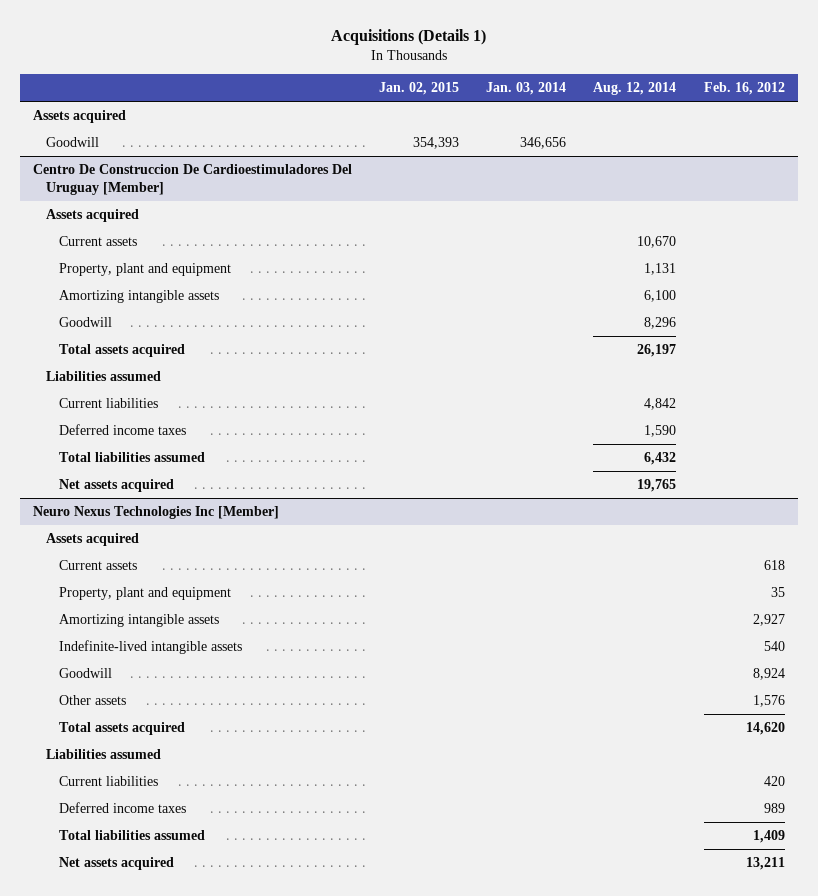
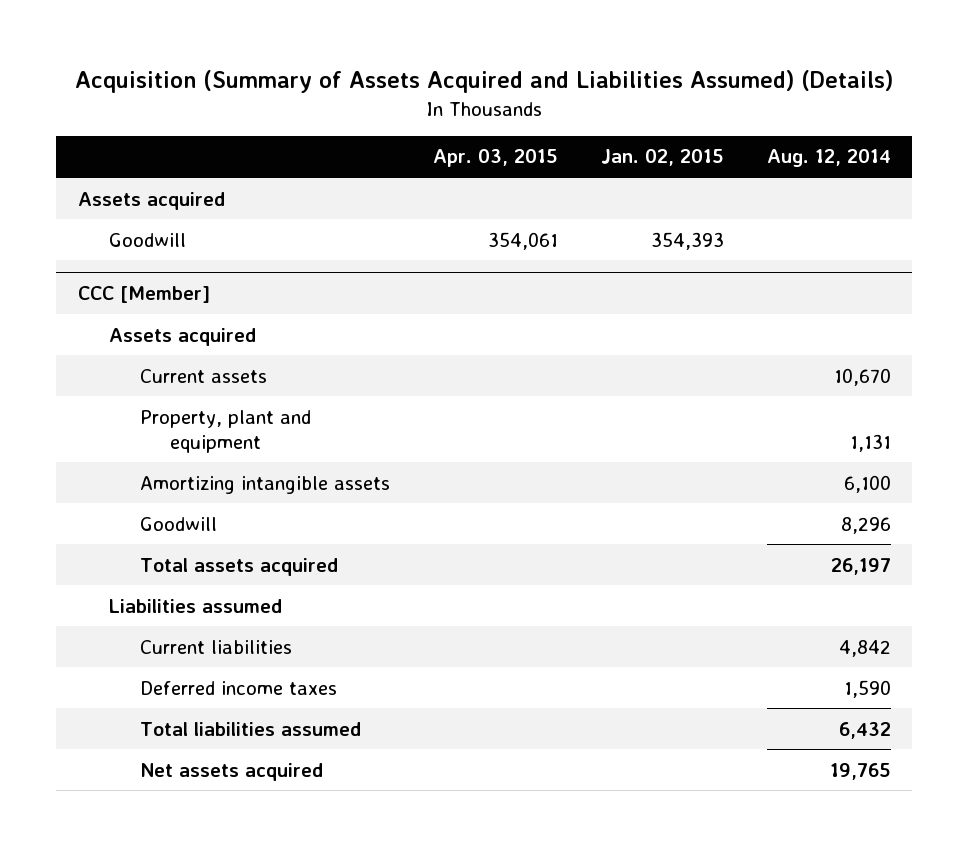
[330,29,486,46] Acquisitions (Details 1) -> [75,69,894,93] Acquisition (Summary of Assets Acquired and Liabilities Assumed) (Details)
[486,81,567,95] Jan. 03, 2014 -> none
[703,81,785,95] Feb. 16, 2012 -> none
none -> [432,149,558,168] Apr. 03, 2015
[33,164,353,196] Centro De Construccion De Cardioestimuladores Del Uruguay [Member] -> [77,286,210,304] CCC [Member]
[33,506,280,520] Neuro Nexus Technologies Inc [Member] -> none
[45,533,139,547] Assets acquired -> none
[58,560,137,571] Current assets -> none
[58,587,231,601] Property, plant and equipment -> none
[58,614,219,628] Amortizing intangible assets -> none
[58,640,242,655] Indefinite-lived intangible assets -> none
[58,668,112,679] Goodwill -> none
[58,695,126,706] Other assets -> none
[58,722,185,736] Total assets acquired -> none
[45,749,161,760] Liabilities assumed -> none
[58,776,158,787] Current liabilities -> none
[58,802,186,814] Deferred income taxes -> none
[58,830,205,841] Total liabilities assumed -> none
[58,857,174,871] Net assets acquired -> none

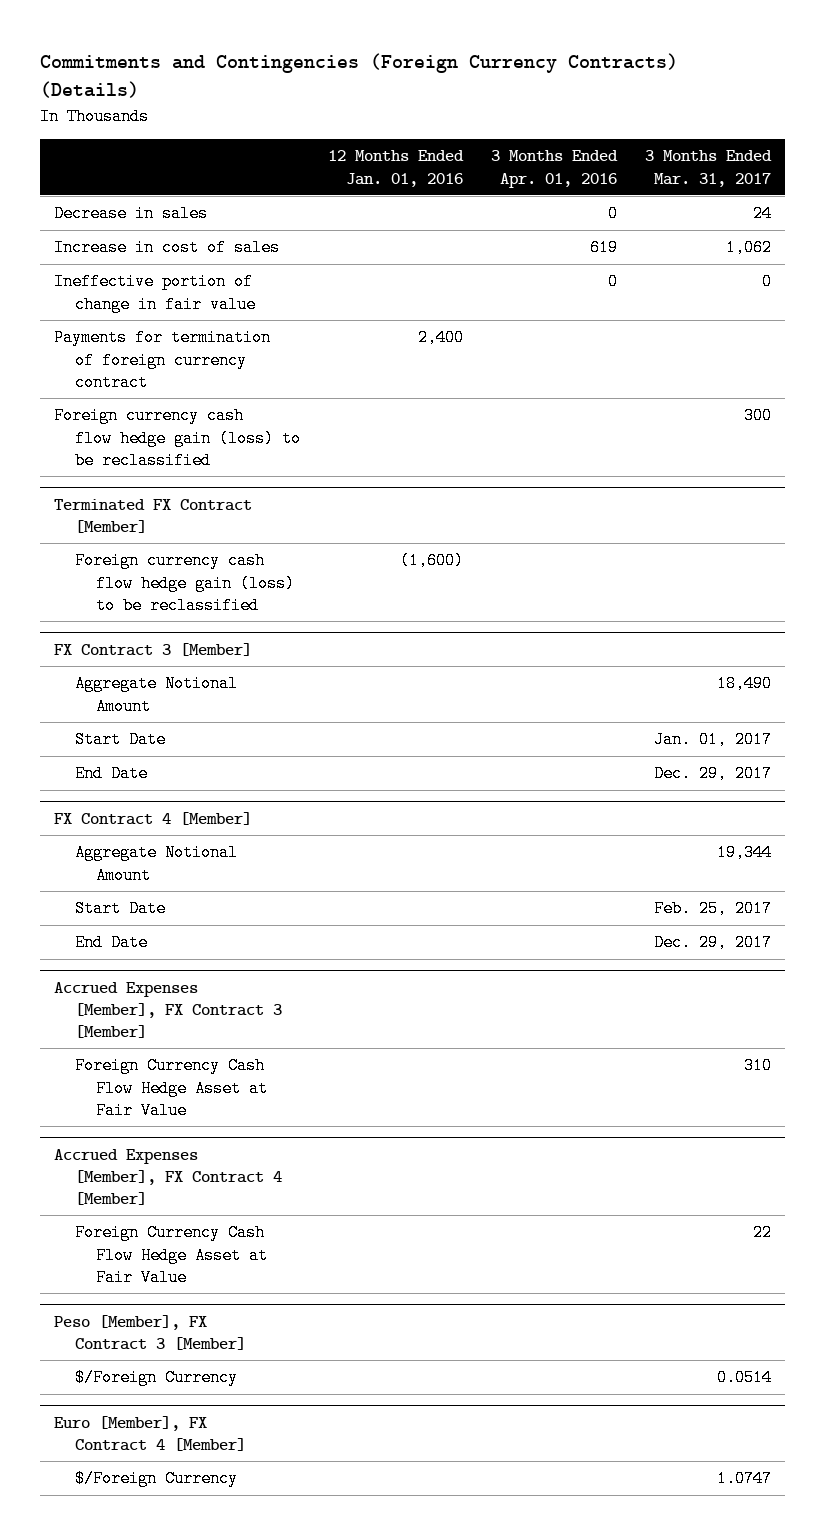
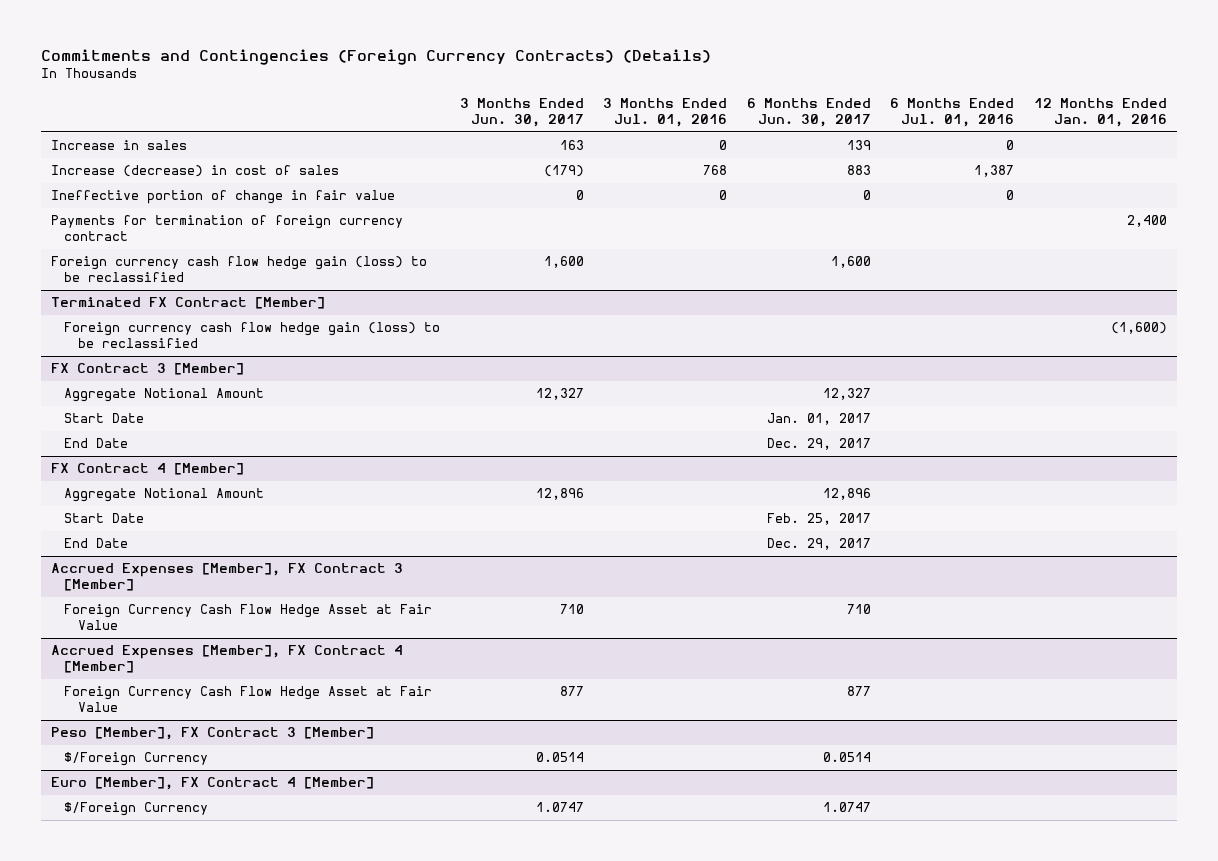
[490,150,618,188] 3 Months Ended Apr. 01, 2016 -> none
[644,150,772,187] 3 Months Ended Mar. 31, 2017 -> none
none -> [459,98,584,128] 3 Months Ended Jun. 30, 2017
none -> [603,98,728,128] 3 Months Ended Jul. 01, 2016
none -> [746,98,871,128] 6 Months Ended Jun. 30, 2017
none -> [890,98,1015,128] 6 Months Ended Jul. 01, 2016
[54,205,209,223] Decrease in sales -> [50,140,187,151] Increase in sales
[54,239,281,257] Increase in cost of sales -> [50,165,339,178] Increase (decrease) in cost of sales

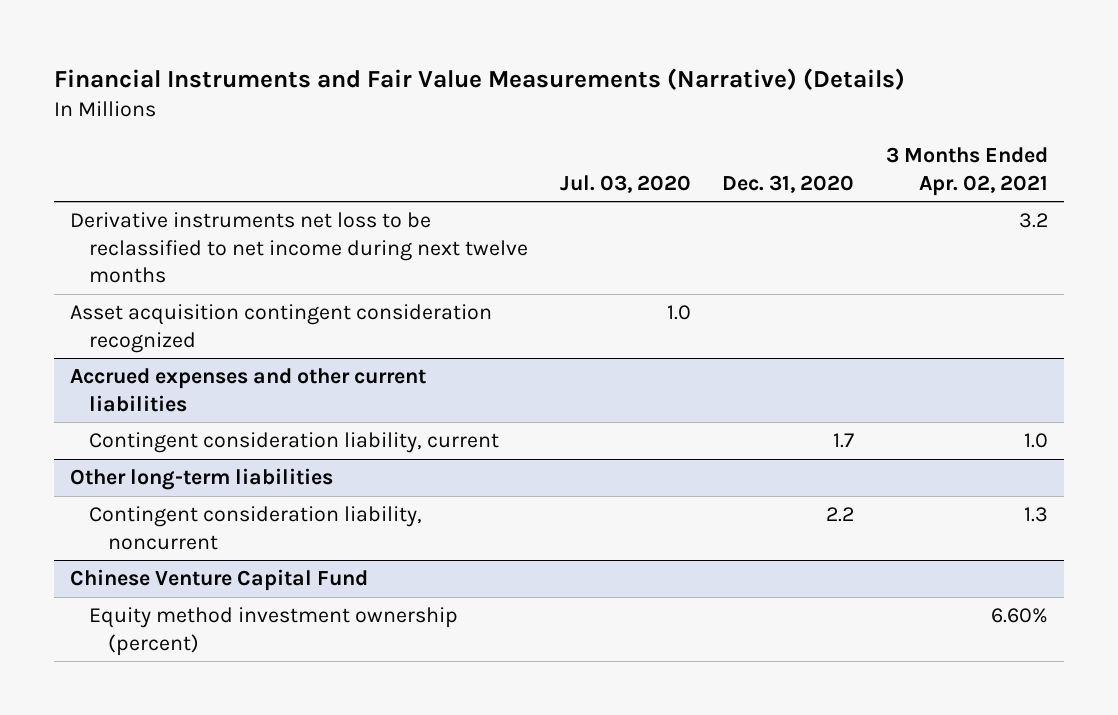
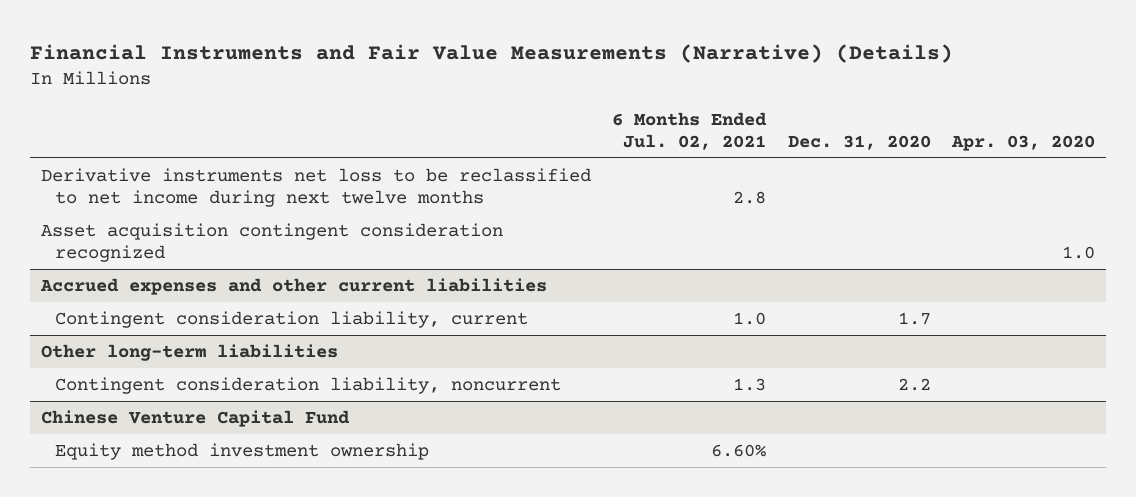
[559,174,691,193] Jul. 03, 2020 -> none
[885,147,1048,196] 3 Months Ended Apr. 02, 2021 -> none
none -> [612,111,768,150] 6 Months Ended Jul. 02, 2021
none -> [951,134,1096,151] Apr. 03, 2020
[88,607,458,656] Equity method investment ownership (percent) -> [54,442,429,460] Equity method investment ownership

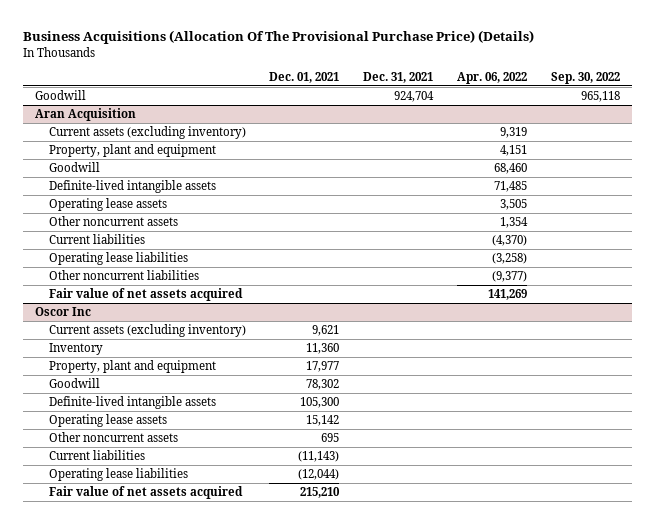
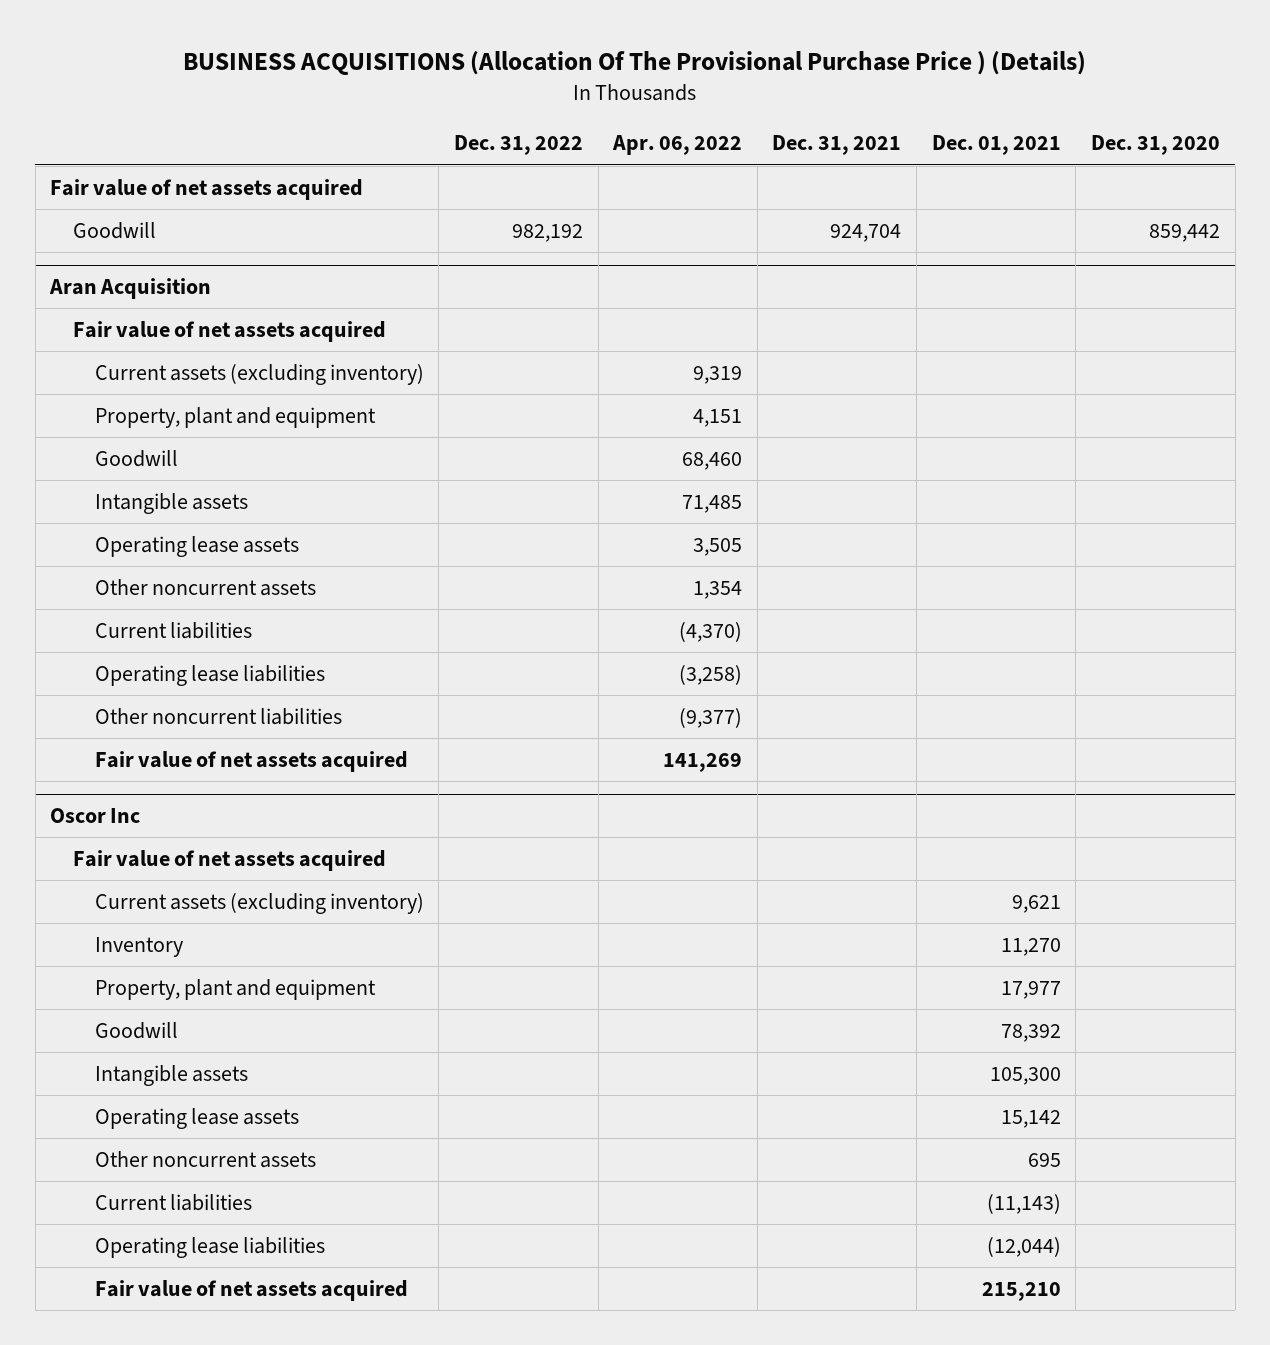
[23,30,535,45] Business Acquisitions (Allocation Of The Provisional Purchase Price) (Details) -> [183,50,1087,75] BUSINESS ACQUISITIONS (Allocation Of The Provisional Purchase Price ) (Details)
[550,72,620,85] Sep. 30, 2022 -> none
none -> [453,135,583,156] Dec. 31, 2022
none -> [1090,135,1220,156] Dec. 31, 2020
none -> [50,178,364,200] Fair value of net assets acquired
none -> [72,320,386,342] Fair value of net assets acquired
[48,180,216,194] Definite-lived intangible assets -> [94,492,248,514] Intangible assets
none -> [72,849,386,871] Fair value of net assets acquired
[306,343,340,355] 11,360 -> [1000,937,1061,956] 11,270
[306,379,340,391] 78,302 -> [1000,1023,1061,1042] 78,392
[48,396,216,410] Definite-lived intangible assets -> [94,1064,248,1086] Intangible assets

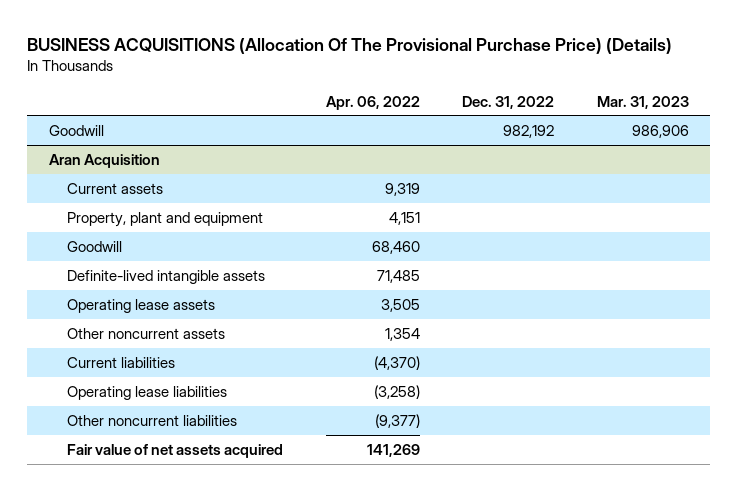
[183,50,1087,75] BUSINESS ACQUISITIONS (Allocation Of The Provisional Purchase Price ) (Details) -> [27,37,673,54] BUSINESS ACQUISITIONS (Allocation Of The Provisional Purchase Price) (Details)
[772,135,902,156] Dec. 31, 2021 -> none
[931,135,1061,156] Dec. 01, 2021 -> none
[1090,135,1220,156] Dec. 31, 2020 -> none
none -> [596,95,689,109] Mar. 31, 2023
[50,178,364,200] Fair value of net assets acquired -> none
[72,320,386,342] Fair value of net assets acquired -> none
[94,363,424,385] Current assets (excluding inventory) -> [66,183,163,195] Current assets
[94,492,248,514] Intangible assets -> [66,270,265,285] Definite-lived intangible assets
[50,807,141,823] Oscor Inc -> none
[72,849,386,871] Fair value of net assets acquired -> none
[94,892,424,914] Current assets (excluding inventory) -> none
[94,936,183,957] Inventory -> none
[94,978,376,1000] Property, plant and equipment -> none
[94,1021,178,1039] Goodwill -> none
[94,1064,248,1086] Intangible assets -> none
[94,1107,299,1129] Operating lease assets -> none
[94,1150,316,1168] Other noncurrent assets -> none
[94,1193,252,1211] Current liabilities -> none
[94,1236,325,1258] Operating lease liabilities -> none
[94,1279,408,1301] Fair value of net assets acquired -> none

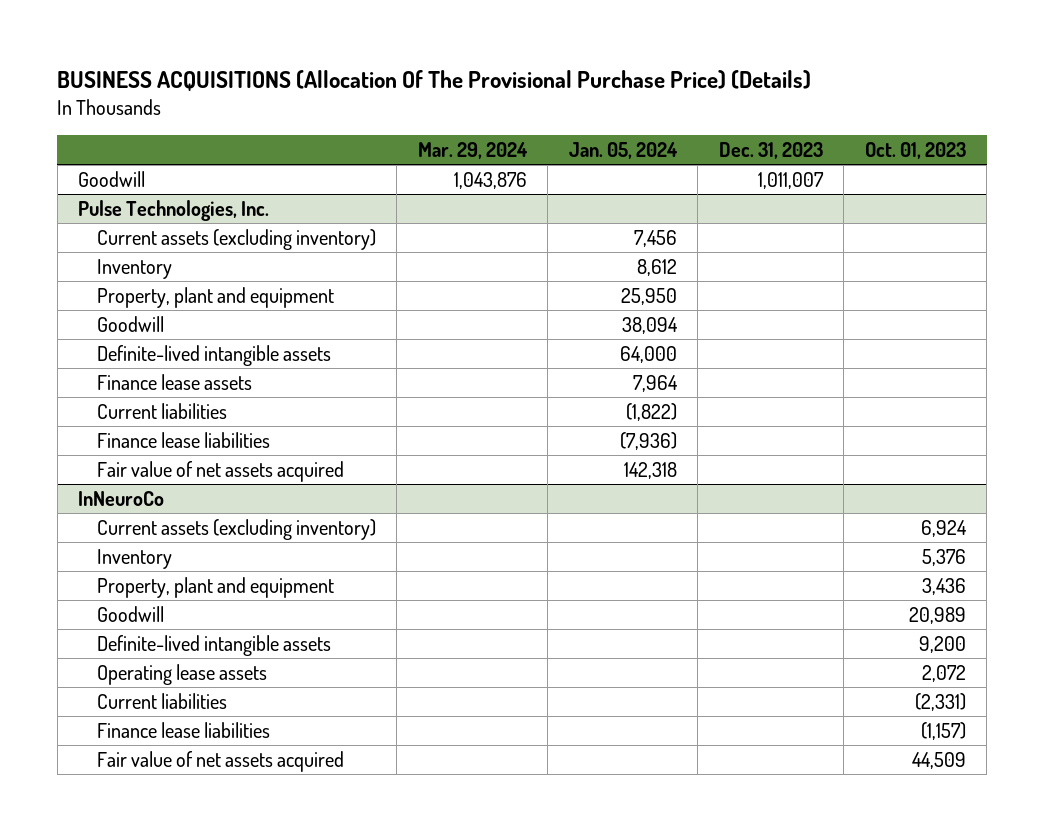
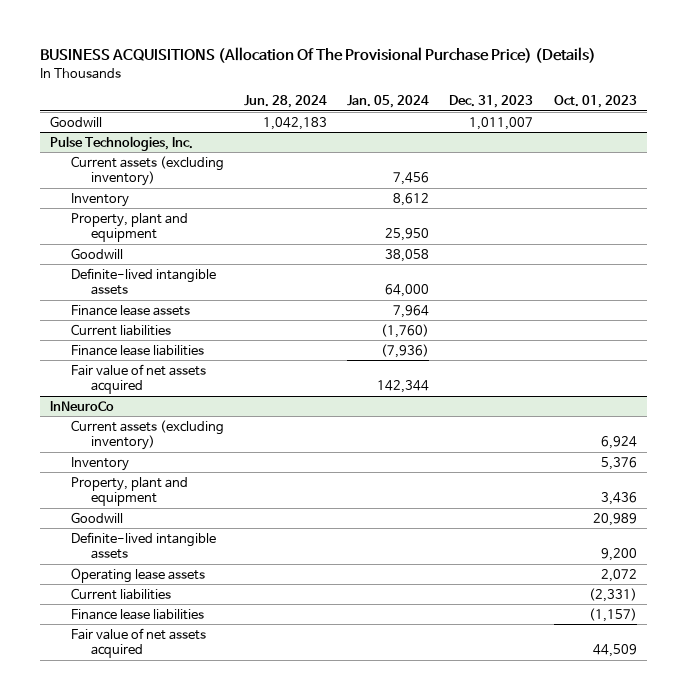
[417,142,528,160] Mar. 29, 2024 -> none
none -> [244,95,328,109] Jun. 28, 2024
[621,316,678,334] 38,094 -> [385,248,430,262] 38,058
[625,402,677,421] (1,822) -> [381,323,430,338] (1,760)
[623,461,677,479] 142,318 -> [377,380,430,394] 142,344

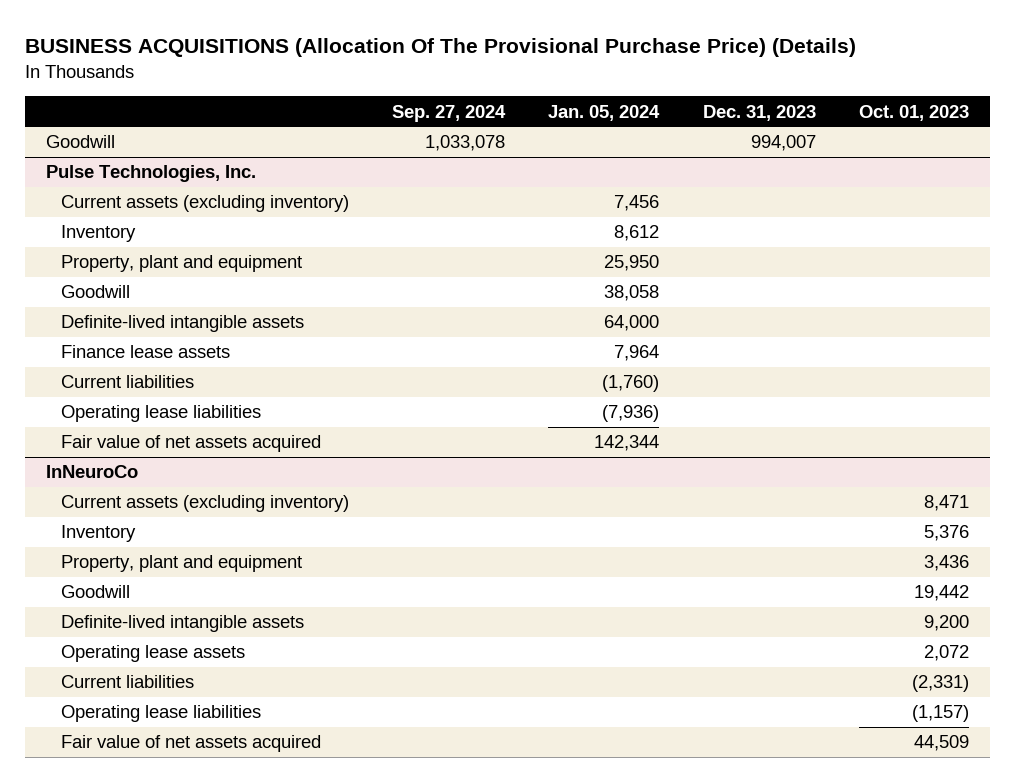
[244,95,328,109] Jun. 28, 2024 -> none
none -> [392,104,507,122] Sep. 27, 2024
[469,116,534,130] 1,011,007 -> [750,135,816,152] 994,007
[70,344,204,356] Finance lease liabilities -> [61,405,262,423] Operating lease liabilities
[600,436,637,450] 6,924 -> [923,495,969,512] 8,471
[592,512,637,526] 20,989 -> [913,585,969,602] 19,442
[70,608,204,620] Finance lease liabilities -> [61,705,262,723] Operating lease liabilities

